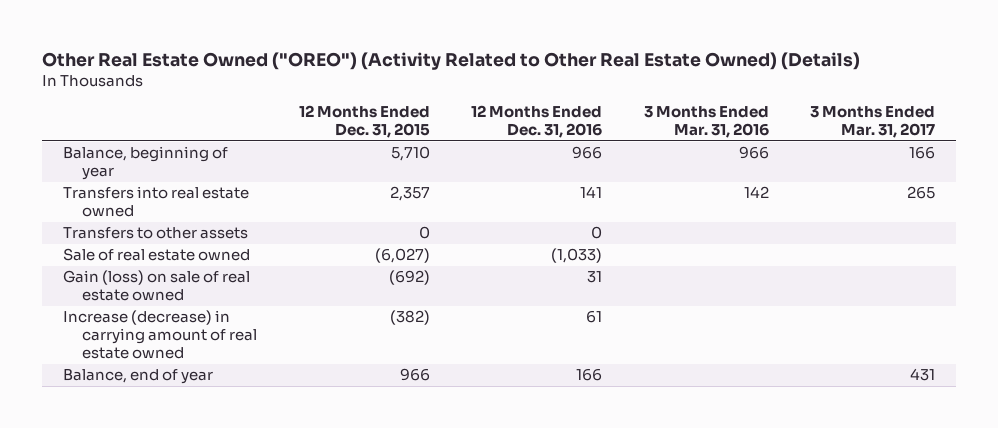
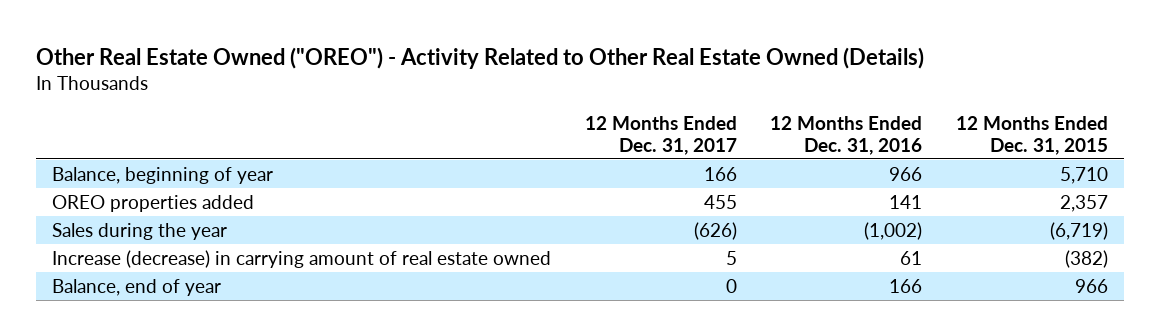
[42,51,861,70] Other Real Estate Owned ("OREO") (Activity Related to Other Real Estate Owned) (Details) -> [35,46,924,69] Other Real Estate Owned ("OREO") - Activity Related to Other Real Estate Owned (Details)
[643,106,769,139] 3 Months Ended Mar. 31, 2016 -> none
[809,106,935,139] 3 Months Ended Mar. 31, 2017 -> none
none -> [584,115,737,155] 12 Months Ended Dec. 31, 2017
[62,227,248,240] Transfers to other assets -> none
[62,248,250,262] Sale of real estate owned -> none
[62,270,250,302] Gain (loss) on sale of real estate owned -> none
[62,186,249,218] Transfers into real estate owned -> [52,194,255,212] OREO properties added
none -> [52,222,228,240] Sales during the year

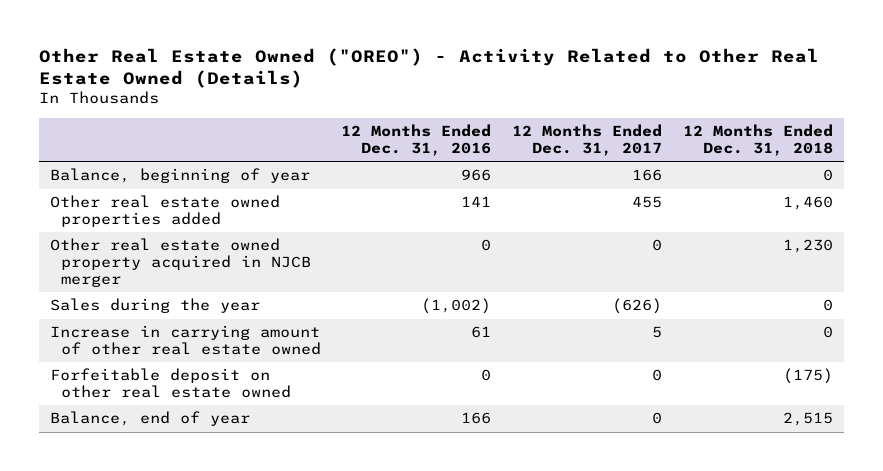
[955,115,1108,155] 12 Months Ended Dec. 31, 2015 -> none
none -> [683,124,834,156] 12 Months Ended Dec. 31, 2018
[52,194,255,212] OREO properties added -> [49,195,280,228] Other real estate owned properties added
none -> [49,238,311,287] Other real estate owned property acquired in NJCB merger
[52,249,552,268] Increase (decrease) in carrying amount of real estate owned -> [49,325,321,356] Increase in carrying amount of other real estate owned
none -> [49,368,291,399] Forfeitable deposit on other real estate owned

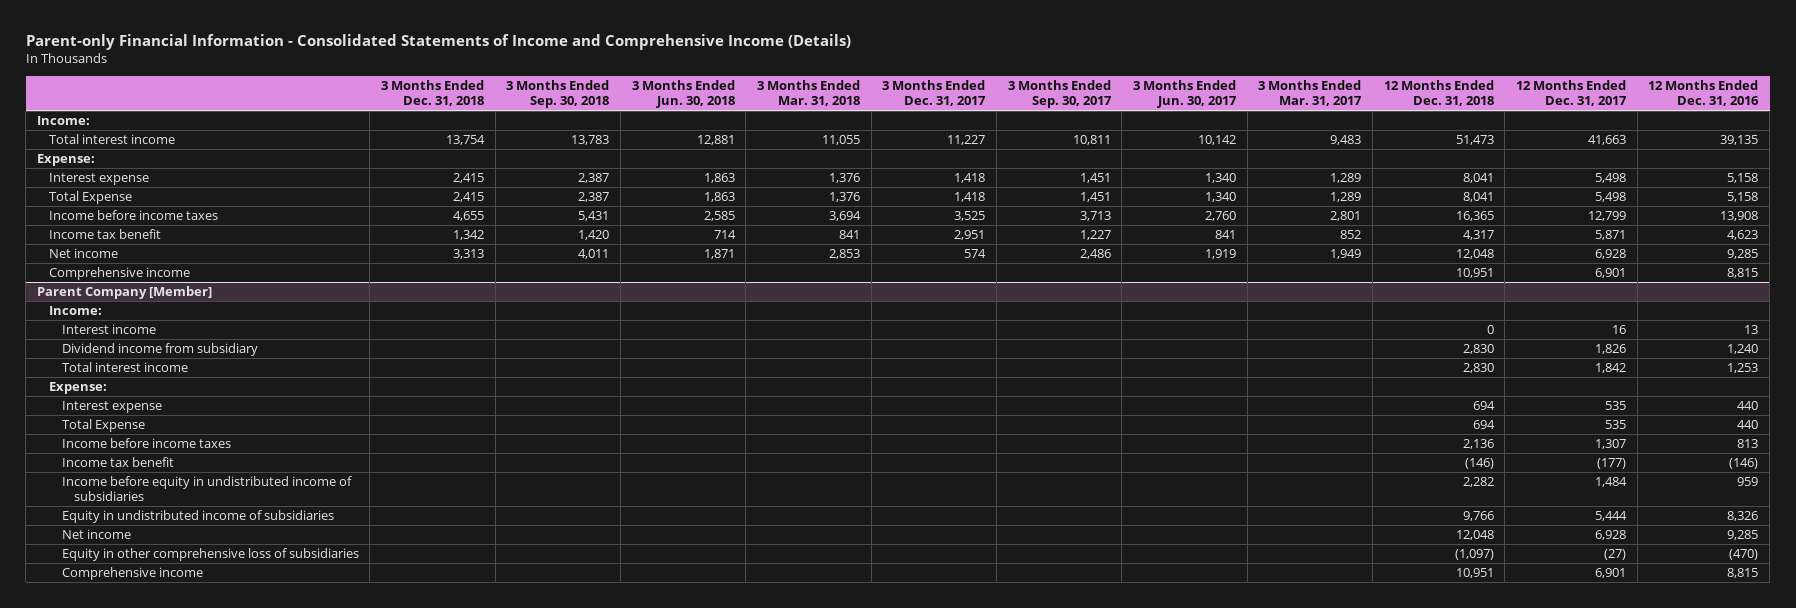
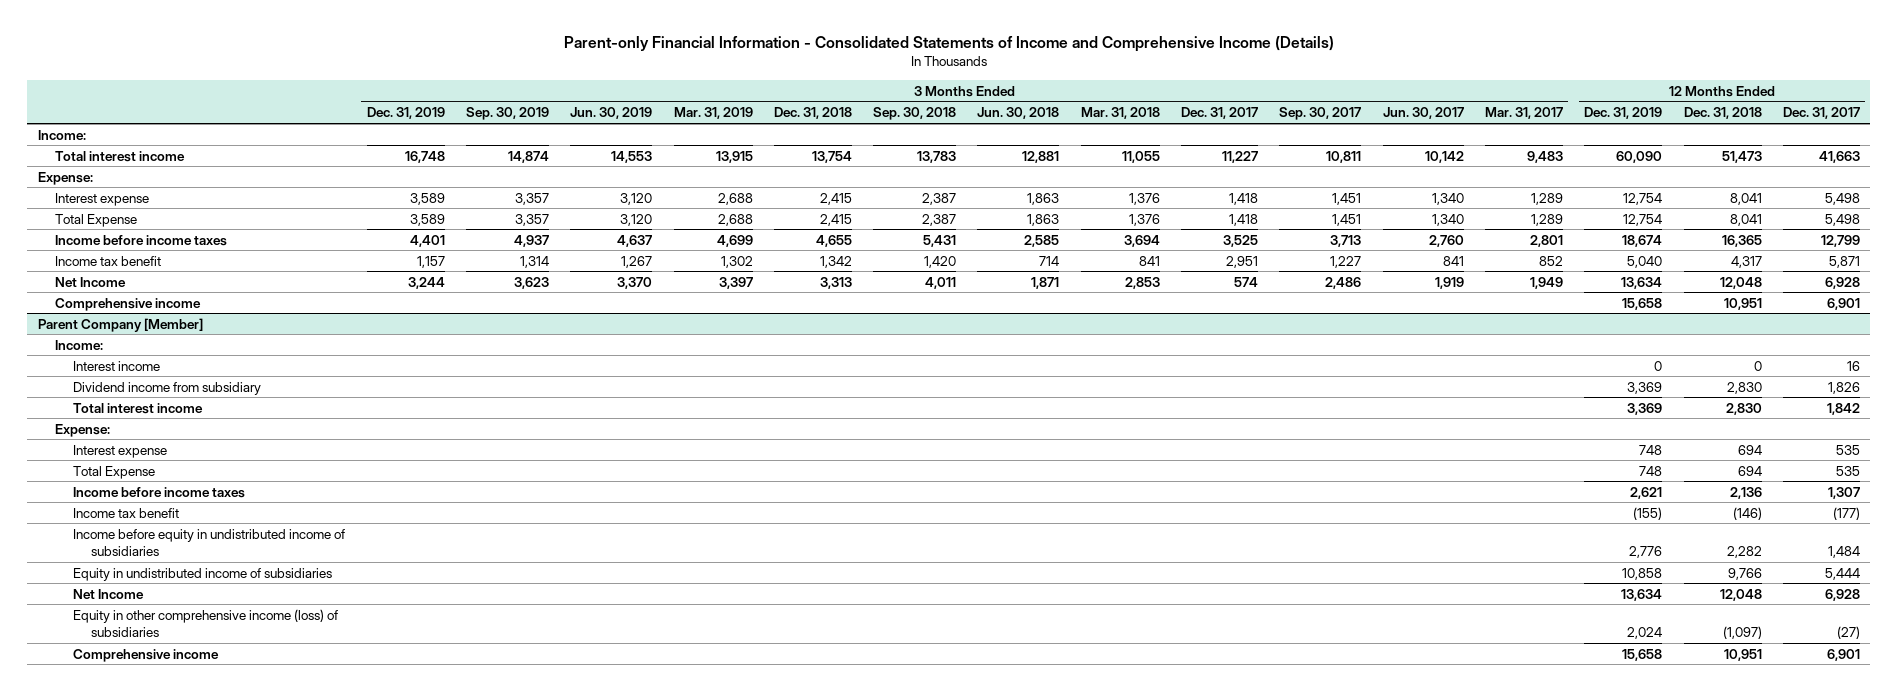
[1648,79,1760,106] 12 Months Ended Dec. 31, 2016 -> none
none -> [366,107,445,120] Dec. 31, 2019
none -> [465,107,549,121] Sep. 30, 2019
none -> [570,107,653,120] Jun. 30, 2019
none -> [673,107,753,120] Mar. 31, 2019
none -> [1584,107,1663,120] Dec. 31, 2019
[49,248,119,259] Net income -> [55,276,127,287] Net Income
[61,529,131,540] Net income -> [73,588,145,599] Net Income
[61,548,359,562] Equity in other comprehensive loss of subsidiaries -> [73,608,339,637] Equity in other comprehensive income (loss) of subsidiaries

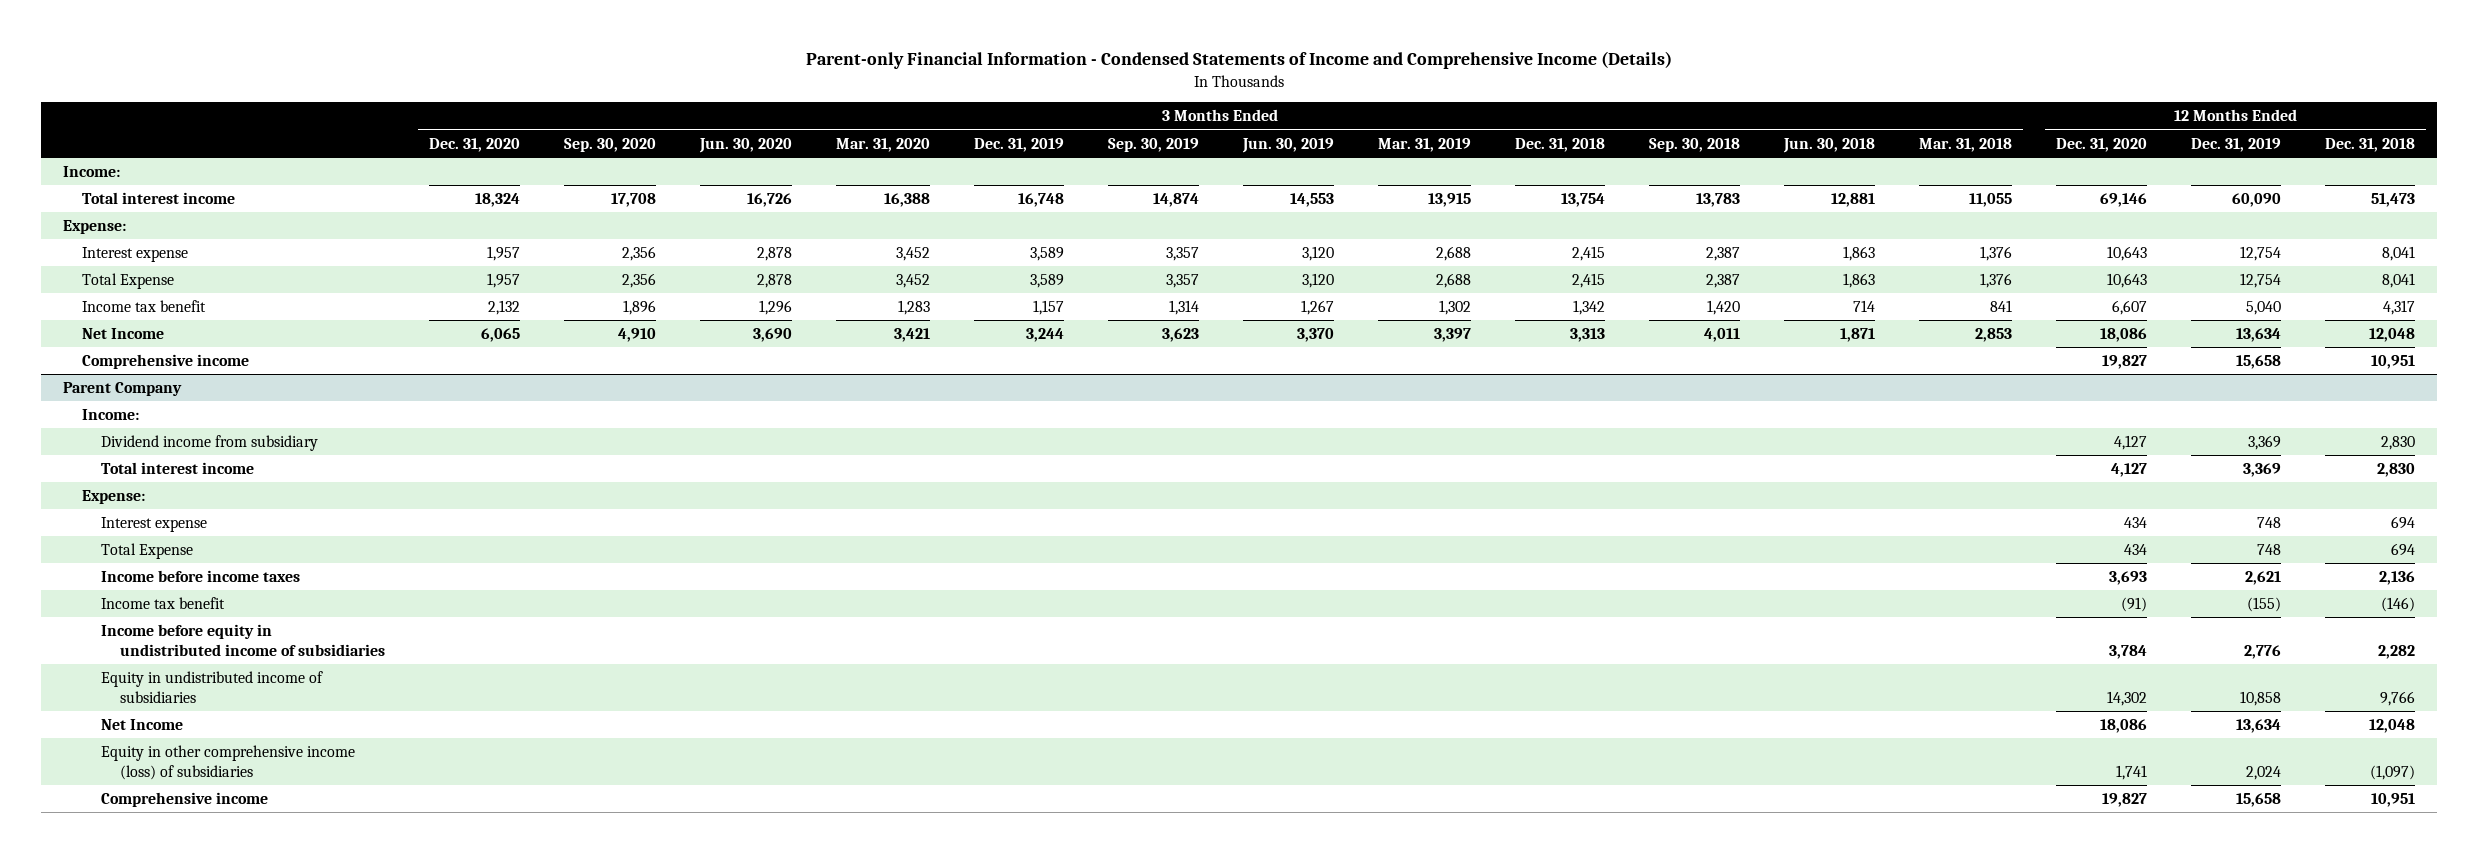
[563,36,1334,53] Parent-only Financial Information - Consolidated Statements of Income and Comprehensive Income (Details) -> [805,51,1672,70] Parent-only Financial Information - Condensed Statements of Income and Comprehensive Income (Details)
[1181,107,1259,120] Dec. 31, 2017 -> none
[1279,107,1362,121] Sep. 30, 2017 -> none
[1382,107,1464,120] Jun. 30, 2017 -> none
[1484,107,1563,120] Mar. 31, 2017 -> none
[1782,107,1860,120] Dec. 31, 2017 -> none
none -> [428,137,520,152] Dec. 31, 2020
none -> [563,137,656,152] Sep. 30, 2020
none -> [698,137,792,153] Jun. 30, 2020
none -> [835,137,930,152] Mar. 31, 2020
none -> [2056,137,2148,152] Dec. 31, 2020
[55,234,228,246] Income before income taxes -> none
[37,317,203,332] Parent Company [Member] -> [62,382,182,397] Parent Company
[73,360,161,371] Interest income -> none

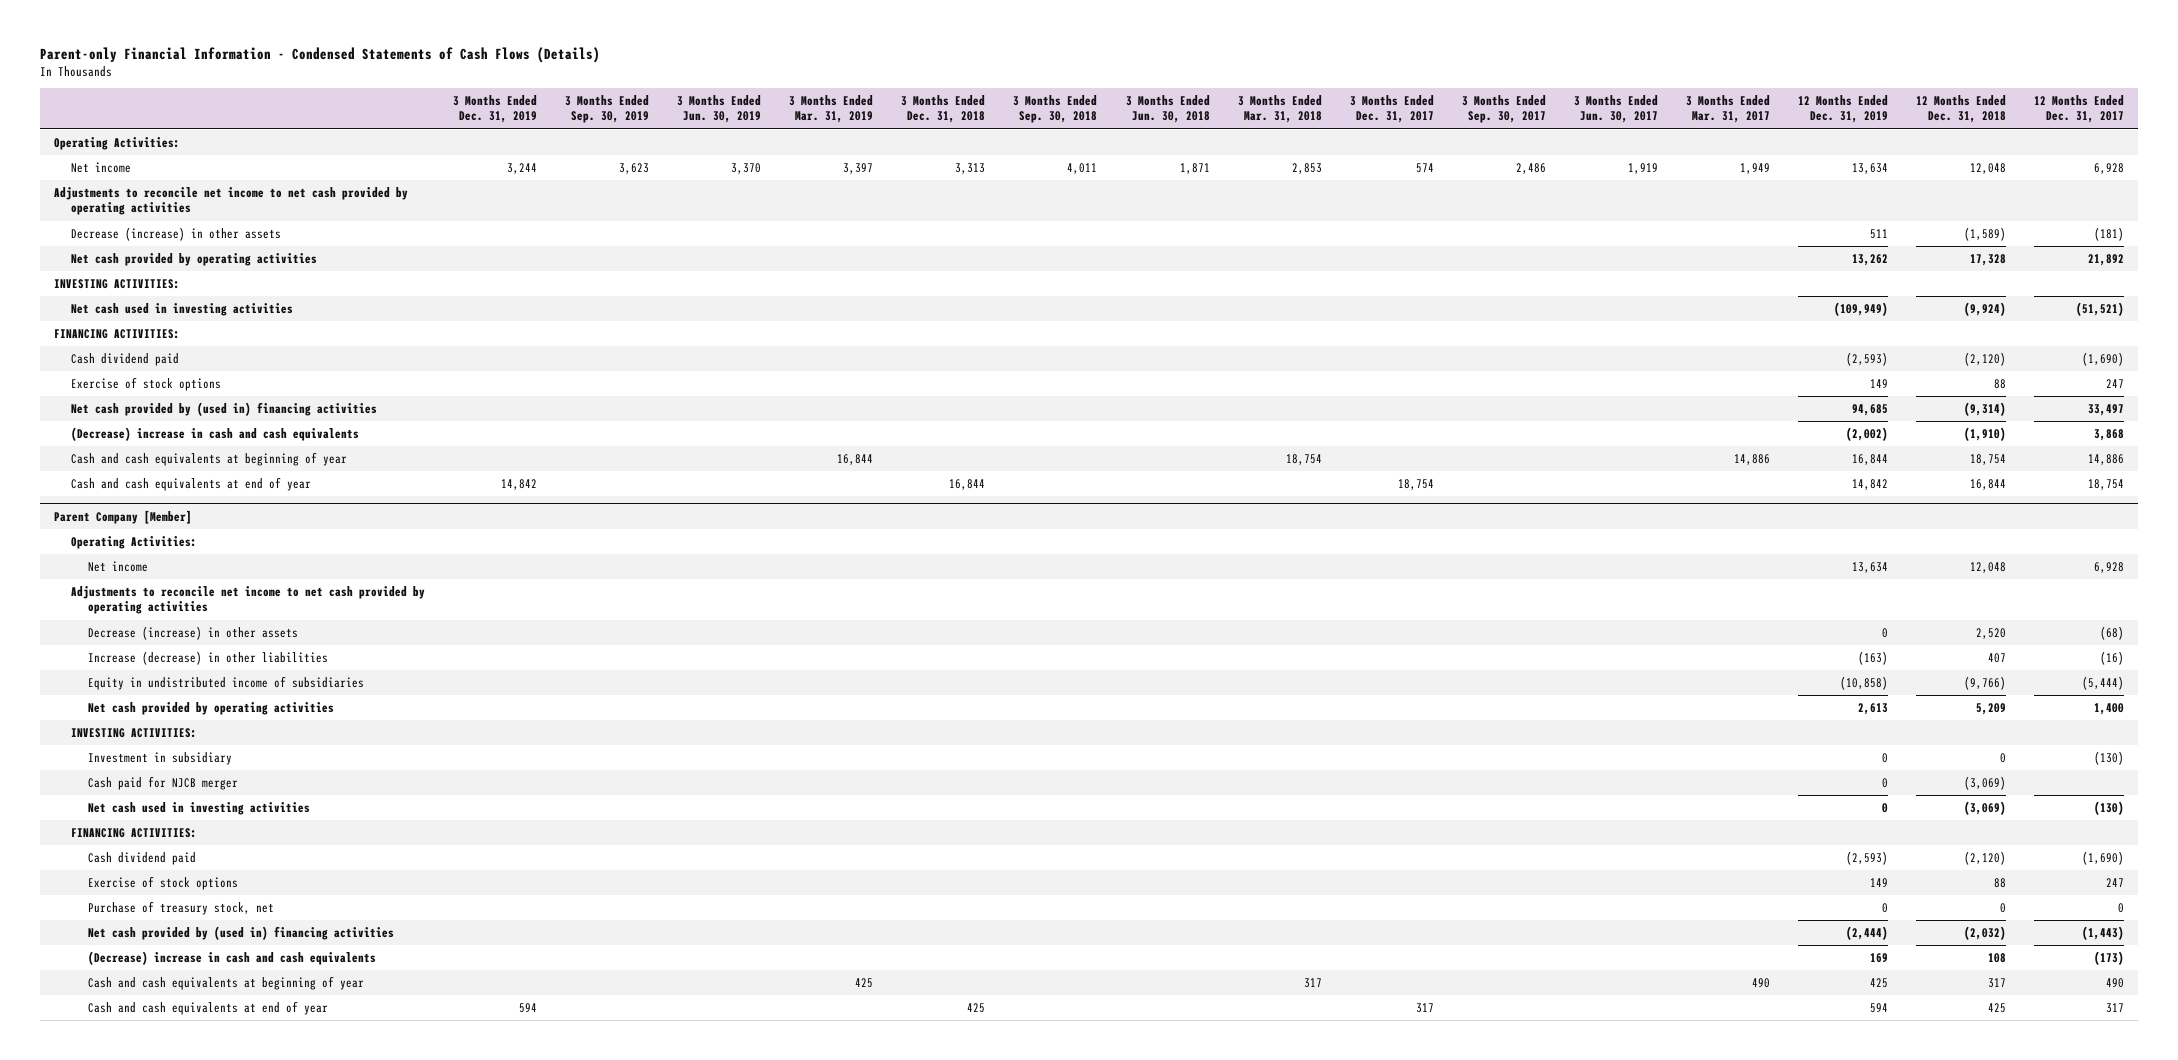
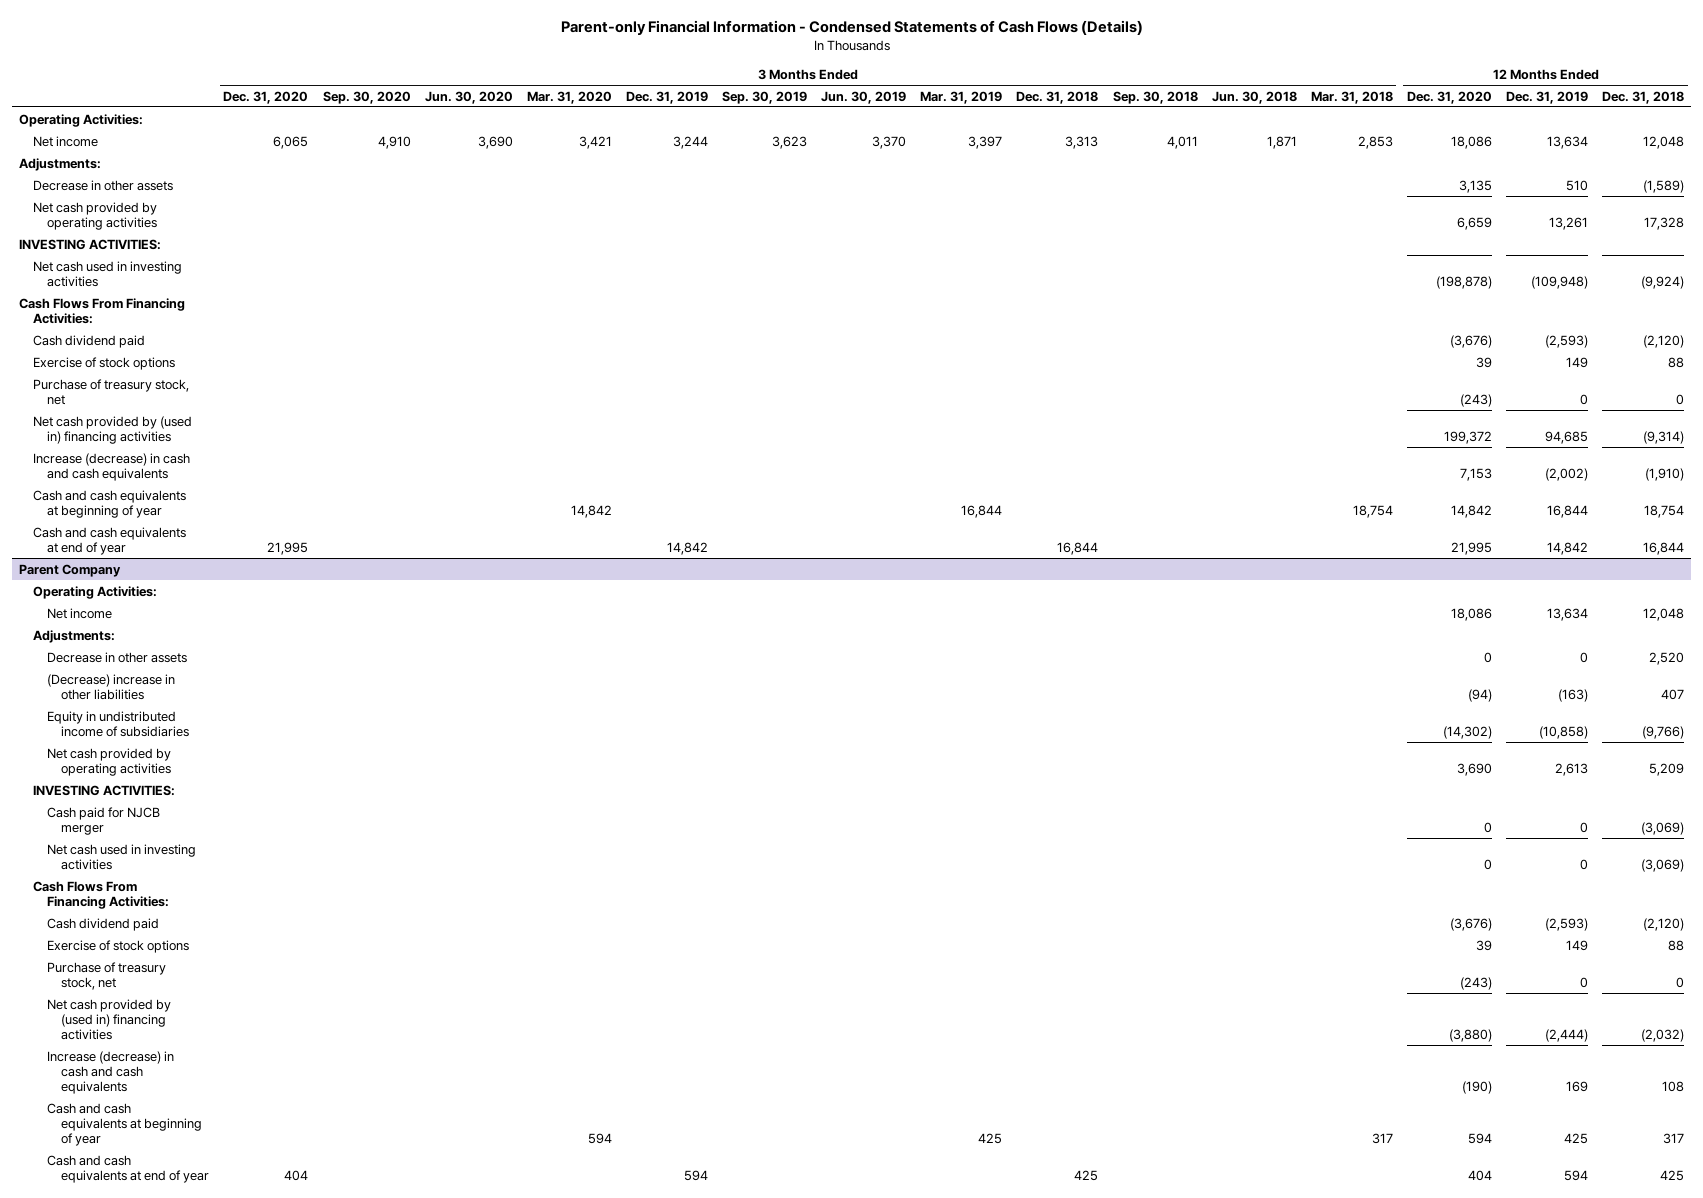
[1349,94,1434,124] 3 Months Ended Dec. 31, 2017 -> none
[1461,94,1546,124] 3 Months Ended Sep. 30, 2017 -> none
[1573,94,1658,124] 3 Months Ended Jun. 30, 2017 -> none
[1686,94,1771,124] 3 Months Ended Mar. 31, 2017 -> none
[2034,94,2125,124] 12 Months Ended Dec. 31, 2017 -> none
none -> [223,90,309,104] Dec. 31, 2020
none -> [322,90,411,104] Sep. 30, 2020
none -> [424,90,513,104] Jun. 30, 2020
none -> [526,90,612,104] Mar. 31, 2020
none -> [1406,90,1492,104] Dec. 31, 2020
[53,186,408,216] Adjustments to reconcile net income to net cash provided by operating activities -> [18,157,101,171] Adjustments:
[70,226,281,241] Decrease (increase) in other assets -> [33,179,174,191] Decrease in other assets
[1870,228,1889,239] 511 -> [1566,179,1589,191] 510
[1852,253,1889,266] 13,262 -> [1549,216,1589,230] 13,261
[1834,301,1889,316] (109,949) -> [1531,275,1589,289] (109,948)
[53,328,180,339] FINANCING ACTIVITIES: -> [18,297,185,324] Cash Flows From Financing Activities:
none -> [33,378,190,405] Purchase of treasury stock, net
[70,426,359,441] (Decrease) increase in cash and cash equivalents -> [33,452,191,481] Increase (decrease) in cash and cash equivalents
[53,509,192,524] Parent Company [Member] -> [18,563,121,577] Parent Company
[70,585,425,615] Adjustments to reconcile net income to net cash provided by operating activities -> [33,629,116,643] Adjustments:
[87,625,298,640] Decrease (increase) in other assets -> [47,651,188,663] Decrease in other assets
[87,650,328,665] Increase (decrease) in other liabilities -> [47,673,176,700] (Decrease) increase in other liabilities
[87,751,232,765] Investment in subsidiary -> none
[70,827,197,838] FINANCING ACTIVITIES: -> [33,880,170,909] Cash Flows From Financing Activities:
[87,950,376,965] (Decrease) increase in cash and cash equivalents -> [47,1050,175,1094] Increase (decrease) in cash and cash equivalents

